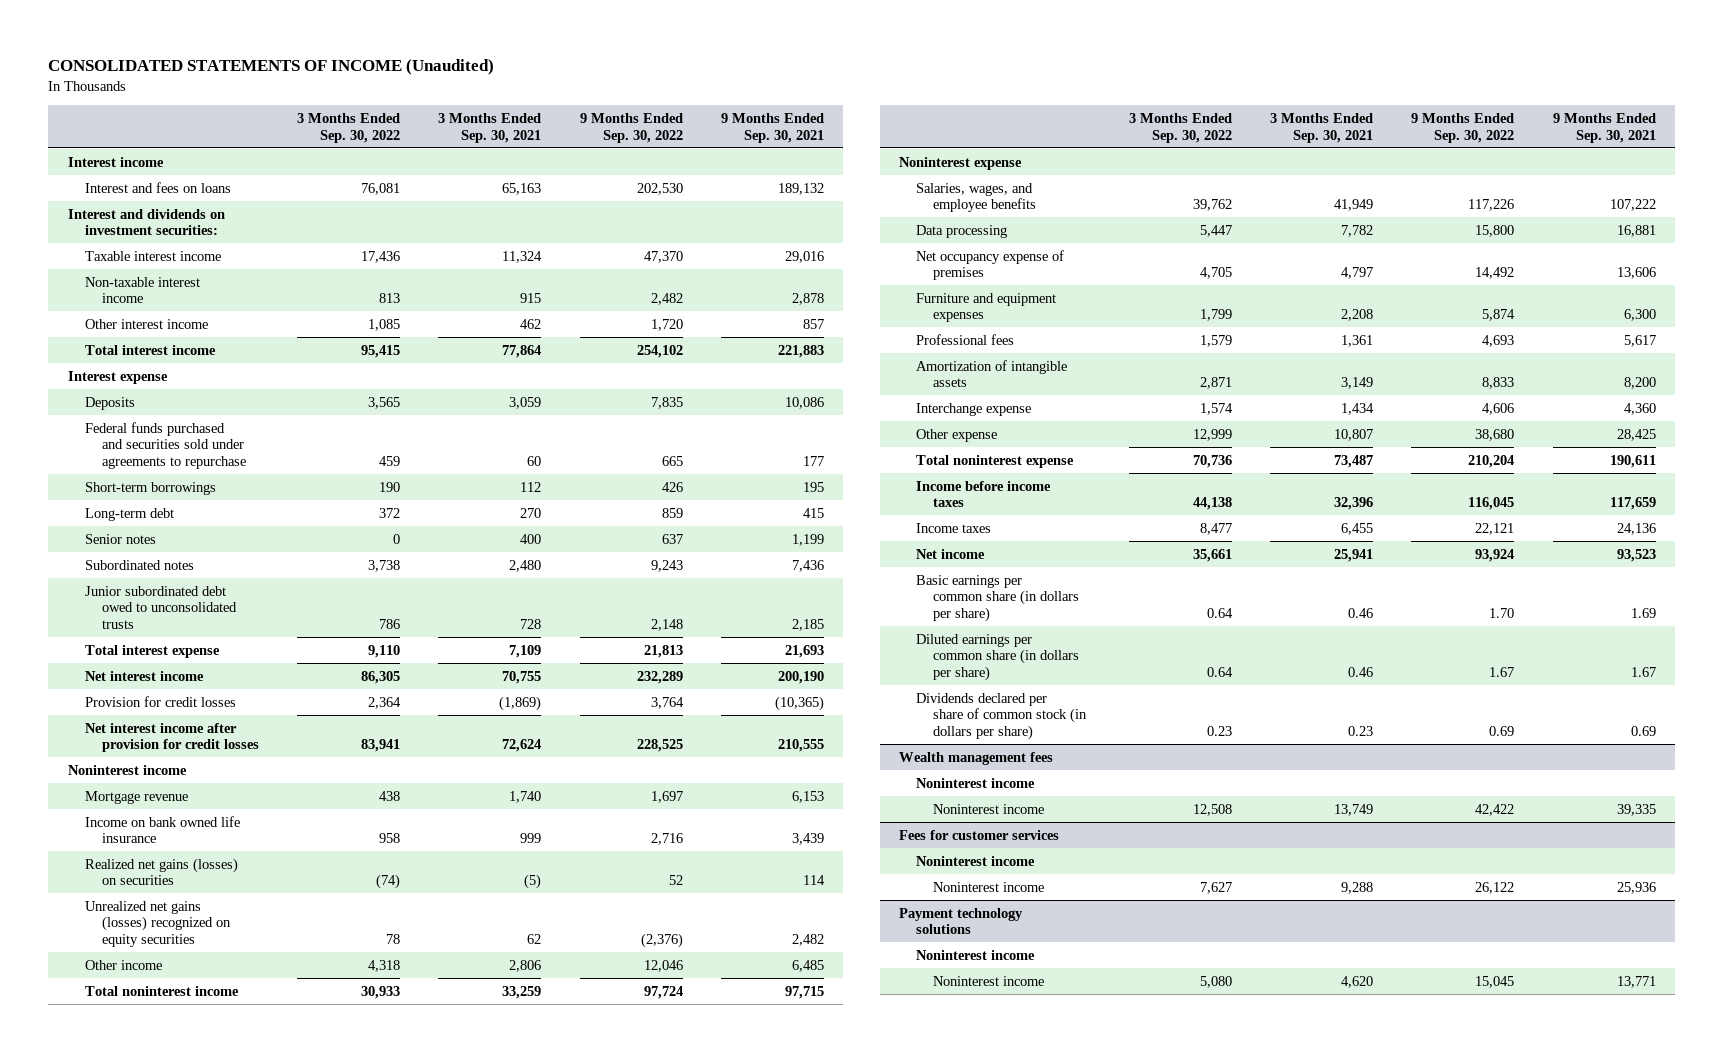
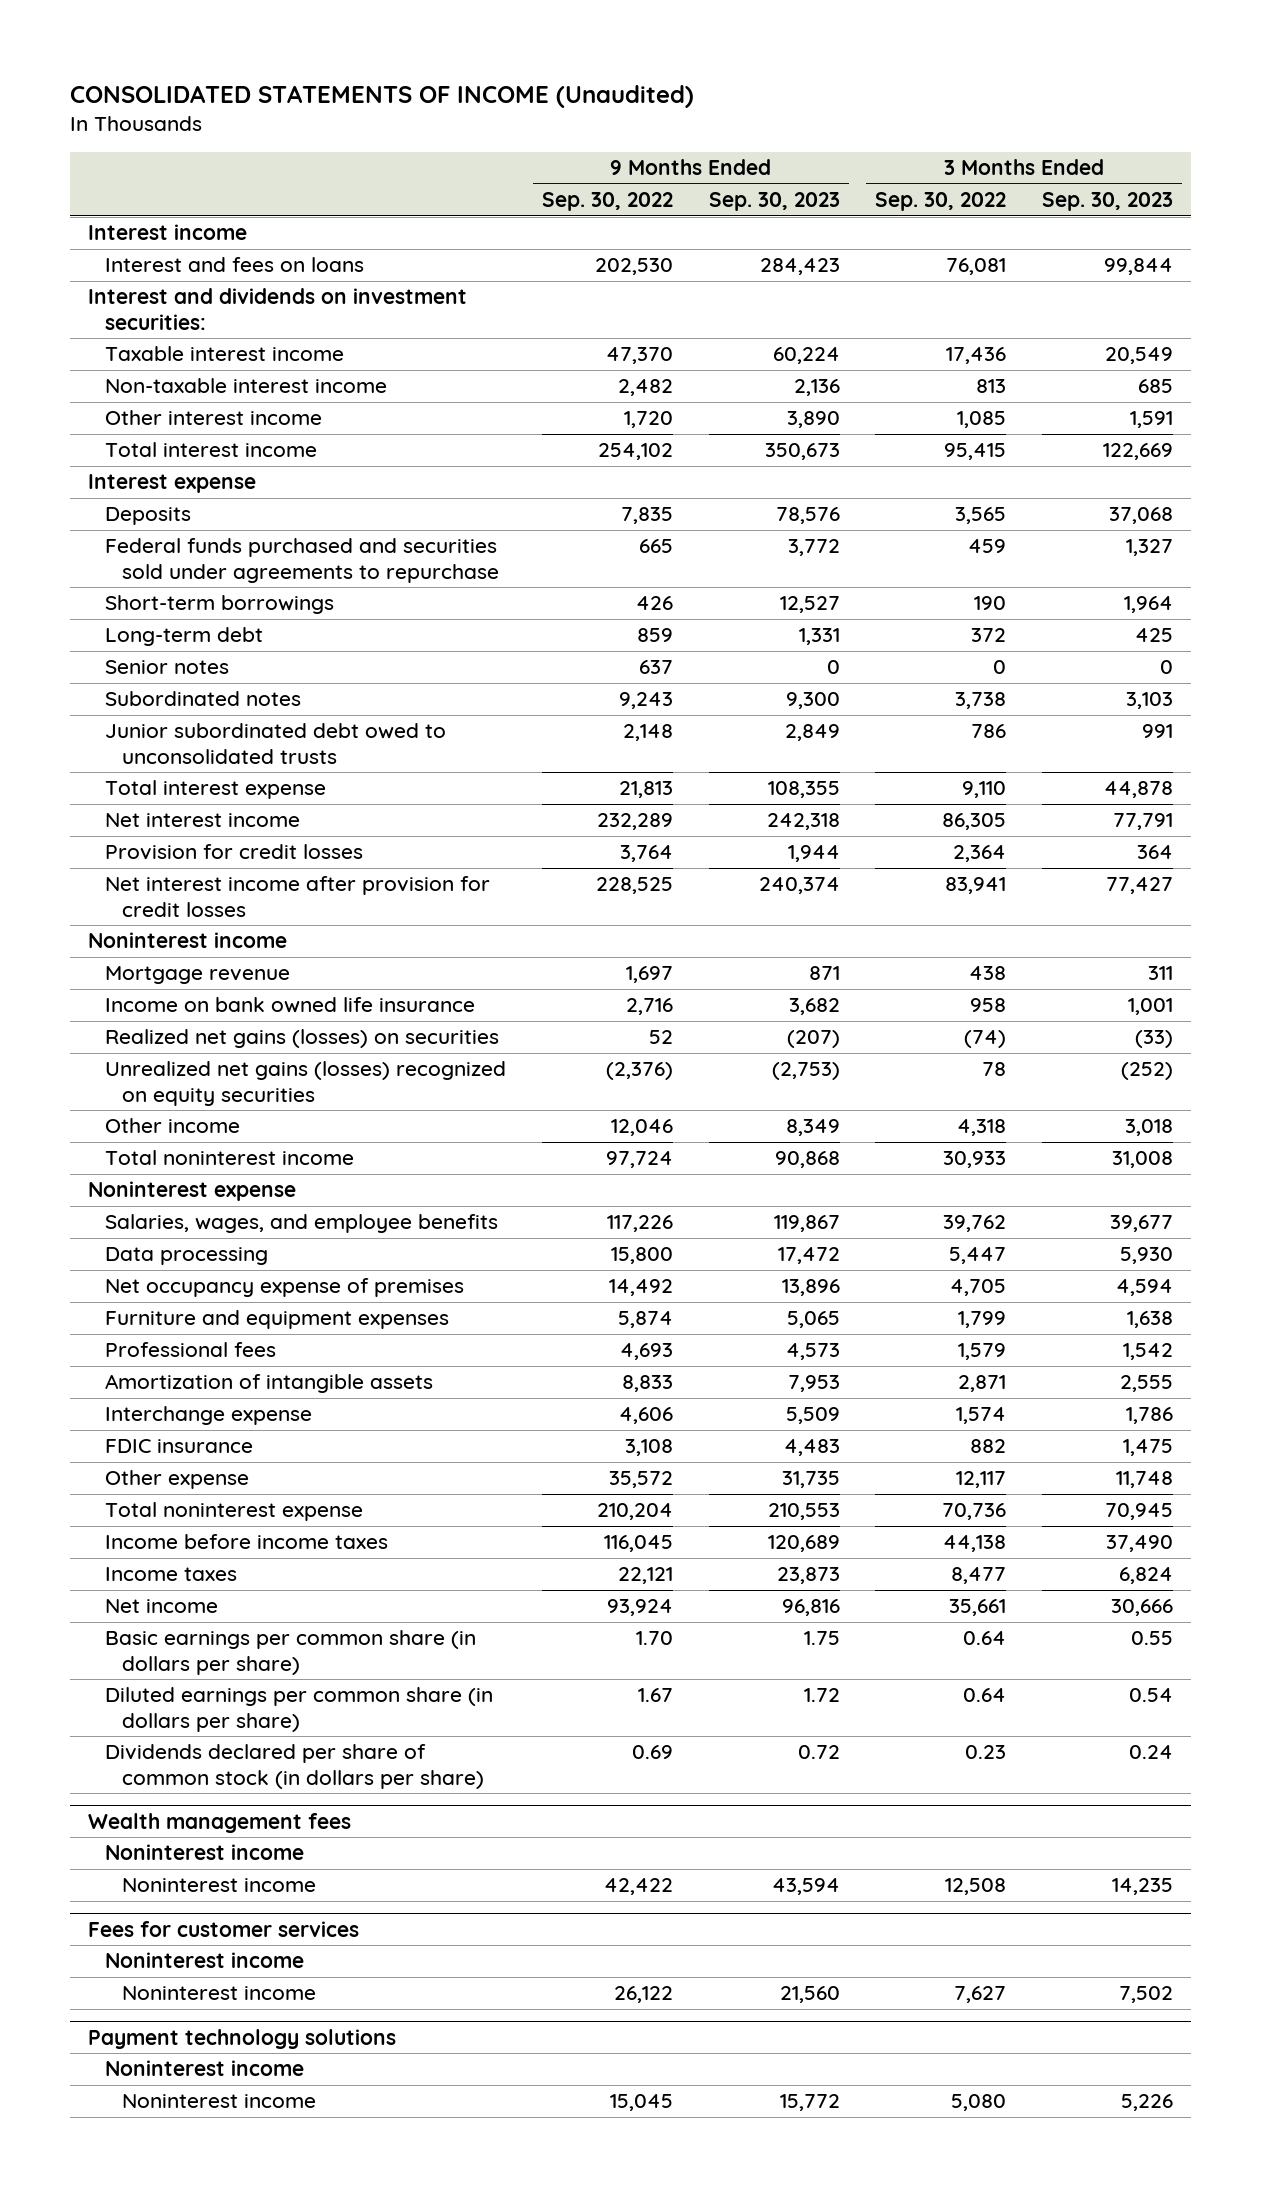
[438,112,542,143] 3 Months Ended Sep. 30, 2021 -> none
[721,112,825,143] 9 Months Ended Sep. 30, 2021 -> none
none -> [708,192,840,212] Sep. 30, 2023
none -> [1042,192,1174,212] Sep. 30, 2023
none -> [105,1439,254,1454] FDIC insurance
[1192,428,1232,441] 12,999 -> [956,1471,1007,1489] 12,117
[1475,428,1515,441] 38,680 -> [608,1471,673,1489] 35,572

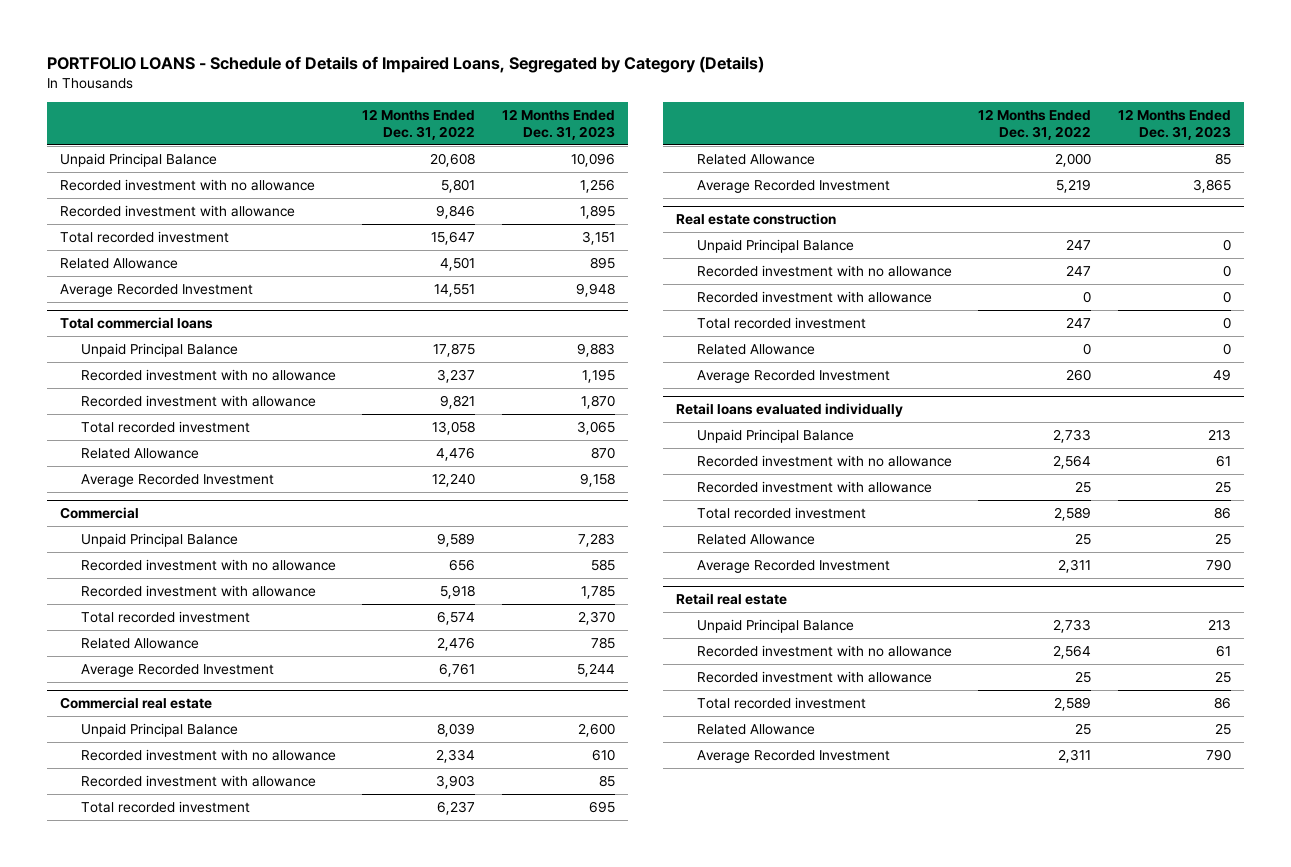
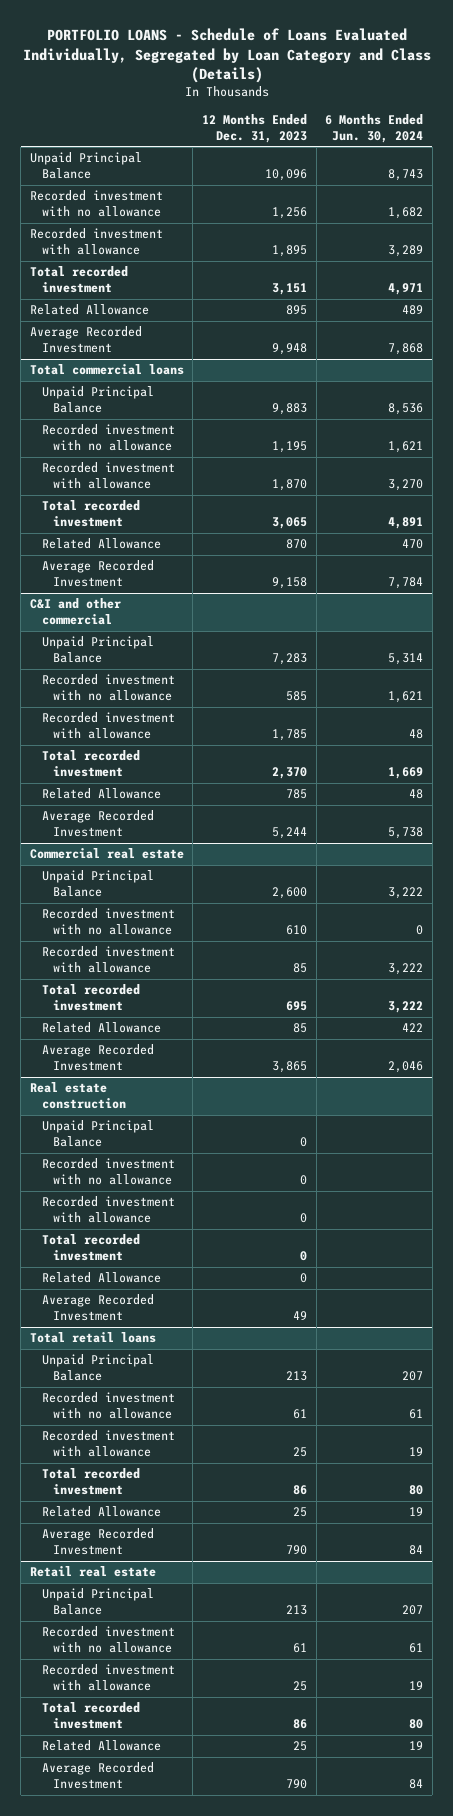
[47,56,765,74] PORTFOLIO LOANS - Schedule of Details of Impaired Loans, Segregated by Category (Details) -> [22,28,431,84] PORTFOLIO LOANS - Schedule of Loans Evaluated Individually, Segregated by Loan Category and Class (Details)
[362,109,476,140] 12 Months Ended Dec. 31, 2022 -> none
none -> [325,114,424,143] 6 Months Ended Jun. 30, 2024
[60,507,140,520] Commercial -> none
none -> [29,598,121,626] C&I and other commercial
[676,403,904,418] Retail loans evaluated individually -> [29,1332,156,1344] Total retail loans

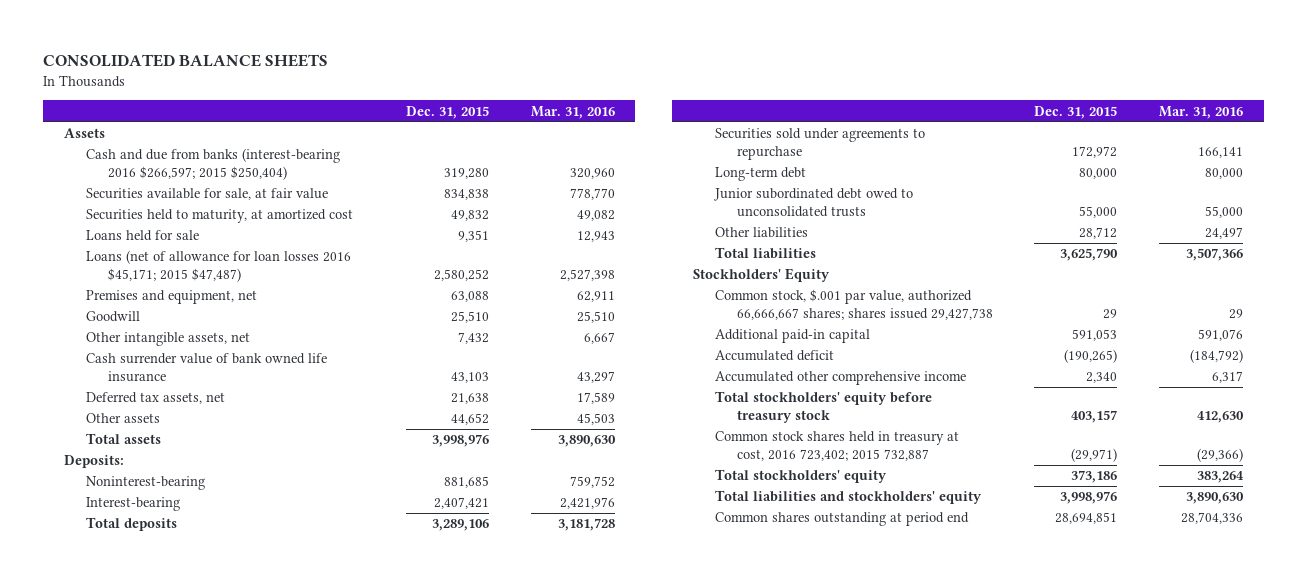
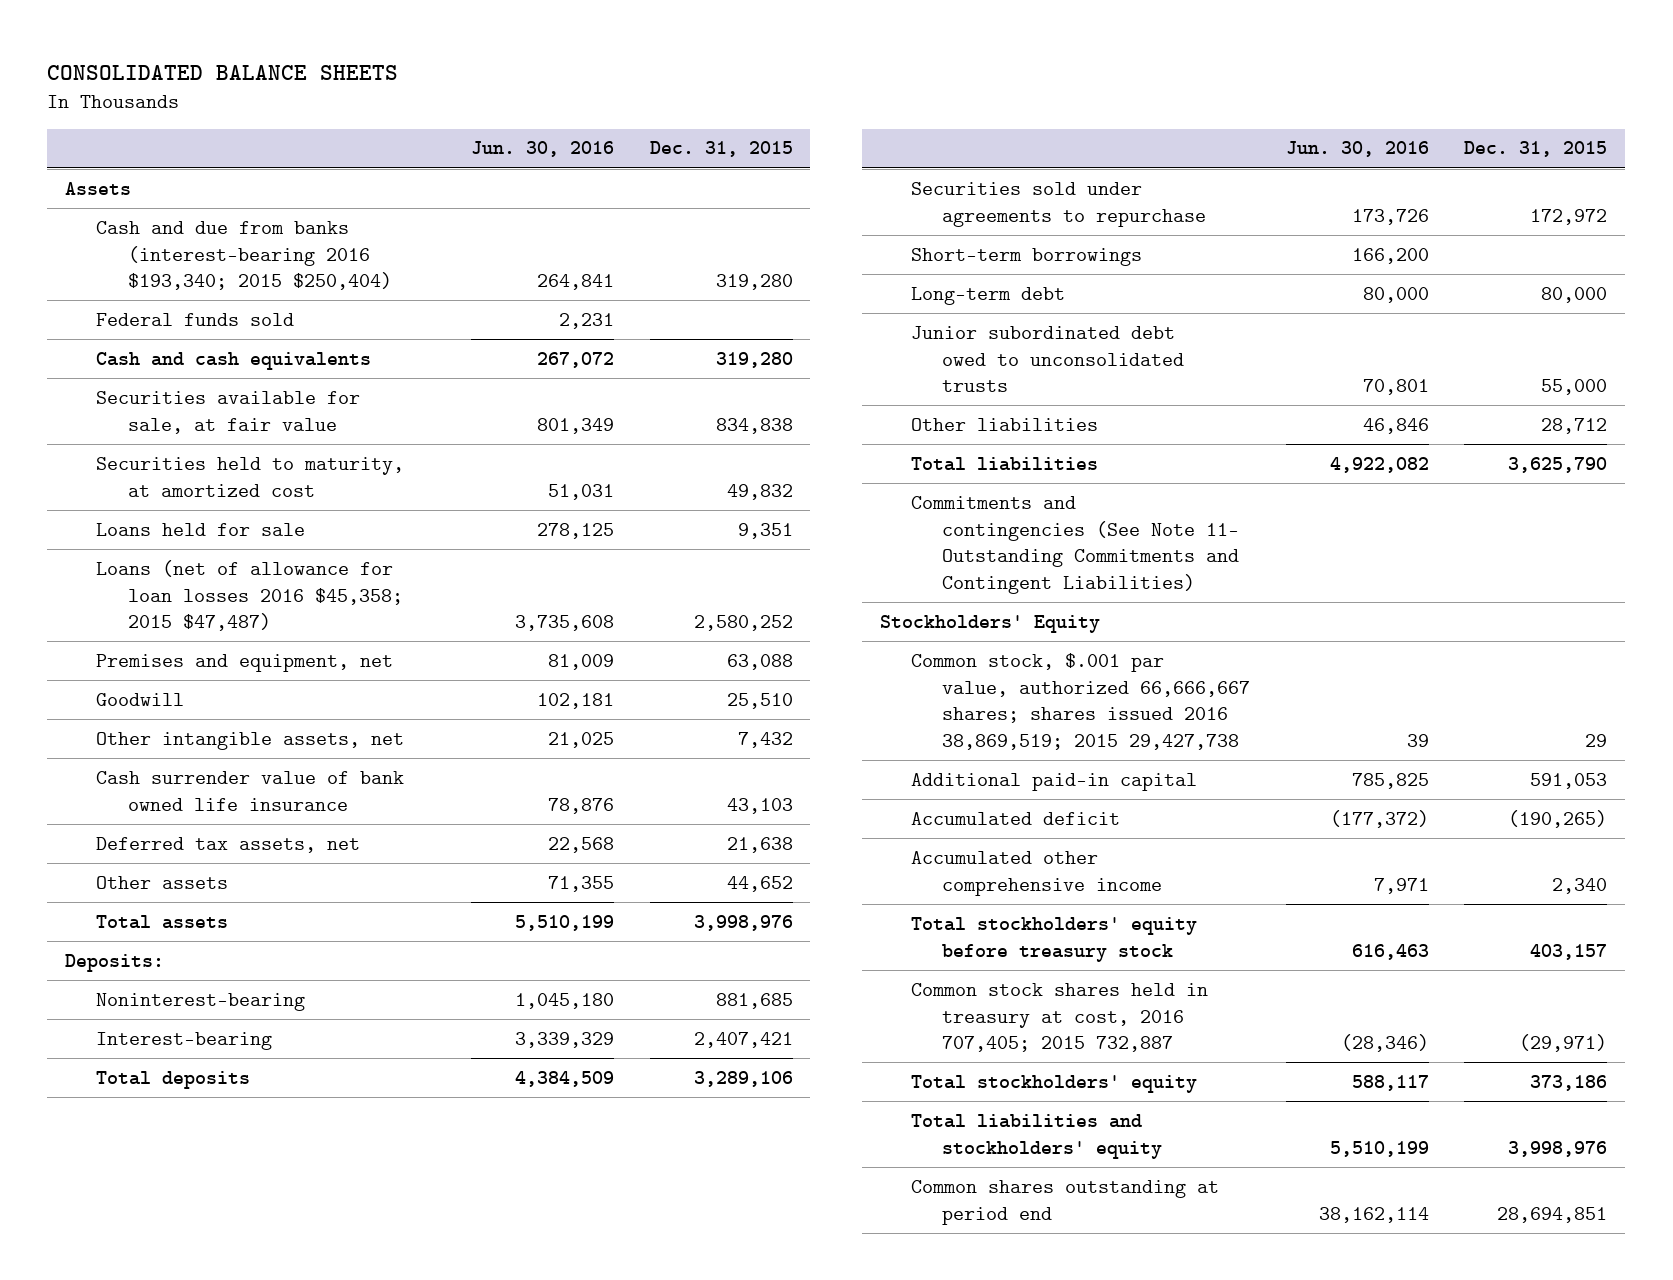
[530,105,615,119] Mar. 31, 2016 -> none
none -> [471,141,615,158] Jun. 30, 2016
[86,148,341,181] Cash and due from banks (interest-bearing 2016 $266,597; 2015 $250,404) -> [96,220,392,291] Cash and due from banks (interest-bearing 2016 $193,340; 2015 $250,404)
none -> [96,312,295,326] Federal funds sold
none -> [96,351,372,370] Cash and cash equivalents
[86,250,352,283] Loans (net of allowance for loan losses 2016 $45,171; 2015 $47,487) -> [96,559,403,632] Loans (net of allowance for loan losses 2016 $45,358; 2015 $47,487)
none -> [911,247,1143,266] Short-term borrowings
none -> [911,495,1240,595] Commitments and contingencies (See Note 11- Outstanding Commitments and Contingent Liabilities)
[714,289,993,321] Common stock, $.001 par value, authorized 66,666,667 shares; shares issued 29,427,738 -> [911,652,1251,751] Common stock, $.001 par value, authorized 66,666,667 shares; shares issued 2016 38,869,519; 2015 29,427,738
[714,431,959,462] Common stock shares held in treasury at cost, 2016 723,402; 2015 732,887 -> [911,982,1209,1053] Common stock shares held in treasury at cost, 2016 707,405; 2015 732,887

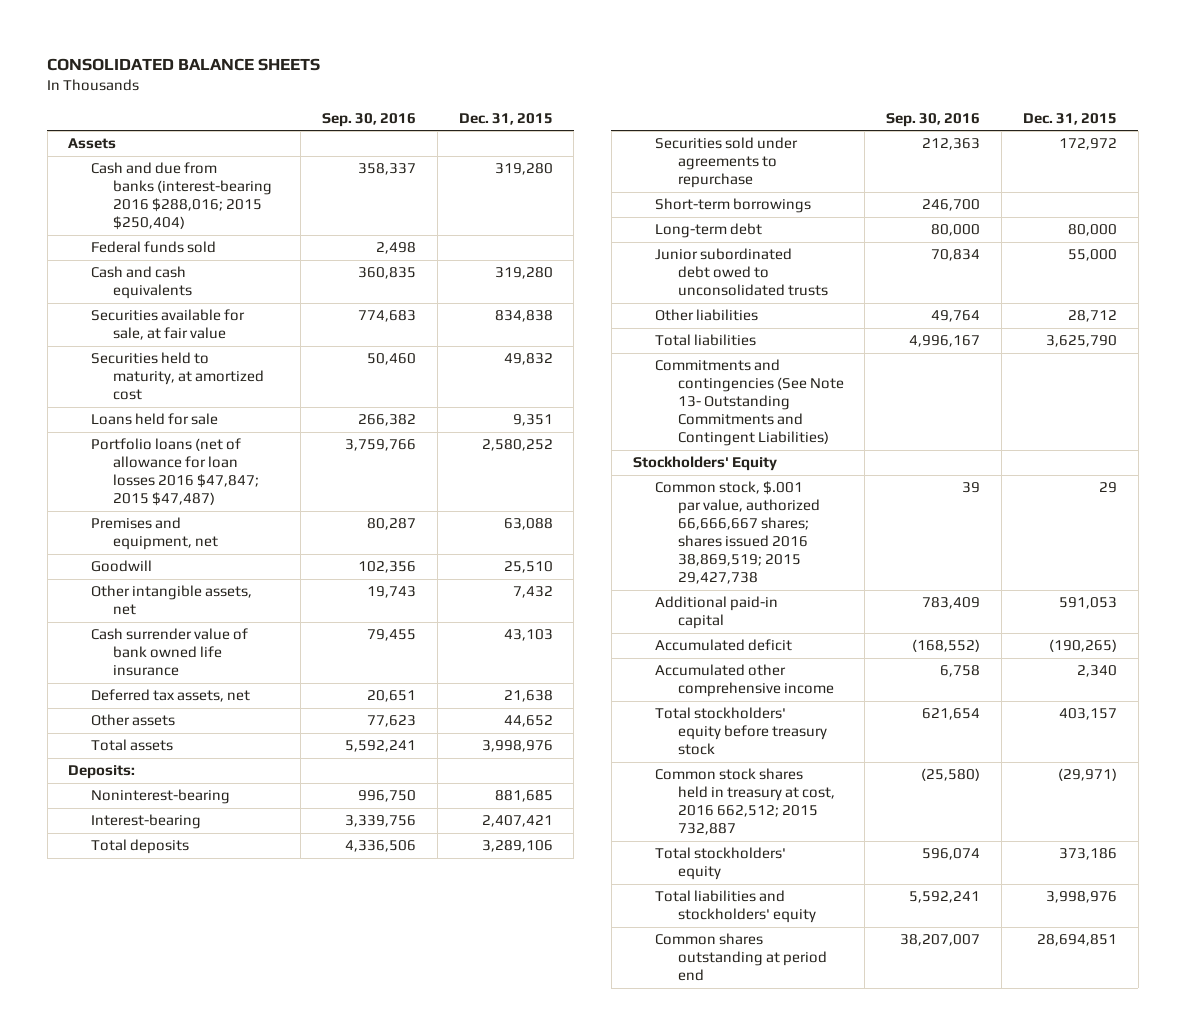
[471,141,615,158] Jun. 30, 2016 -> none
none -> [321,112,416,127] Sep. 30, 2016
[96,220,392,291] Cash and due from banks (interest-bearing 2016 $193,340; 2015 $250,404) -> [90,162,273,231] Cash and due from banks (interest-bearing 2016 $288,016; 2015 $250,404)
[96,559,403,632] Loans (net of allowance for loan losses 2016 $45,358; 2015 $47,487) -> [90,438,260,507] Portfolio loans (net of allowance for loan losses 2016 $47,847; 2015 $47,487)
[911,495,1240,595] Commitments and contingencies (See Note 11- Outstanding Commitments and Contingent Liabilities) -> [655,359,844,447] Commitments and contingencies (See Note 13- Outstanding Commitments and Contingent Liabilities)
[911,982,1209,1053] Common stock shares held in treasury at cost, 2016 707,405; 2015 732,887 -> [655,768,835,836] Common stock shares held in treasury at cost, 2016 662,512; 2015 732,887

